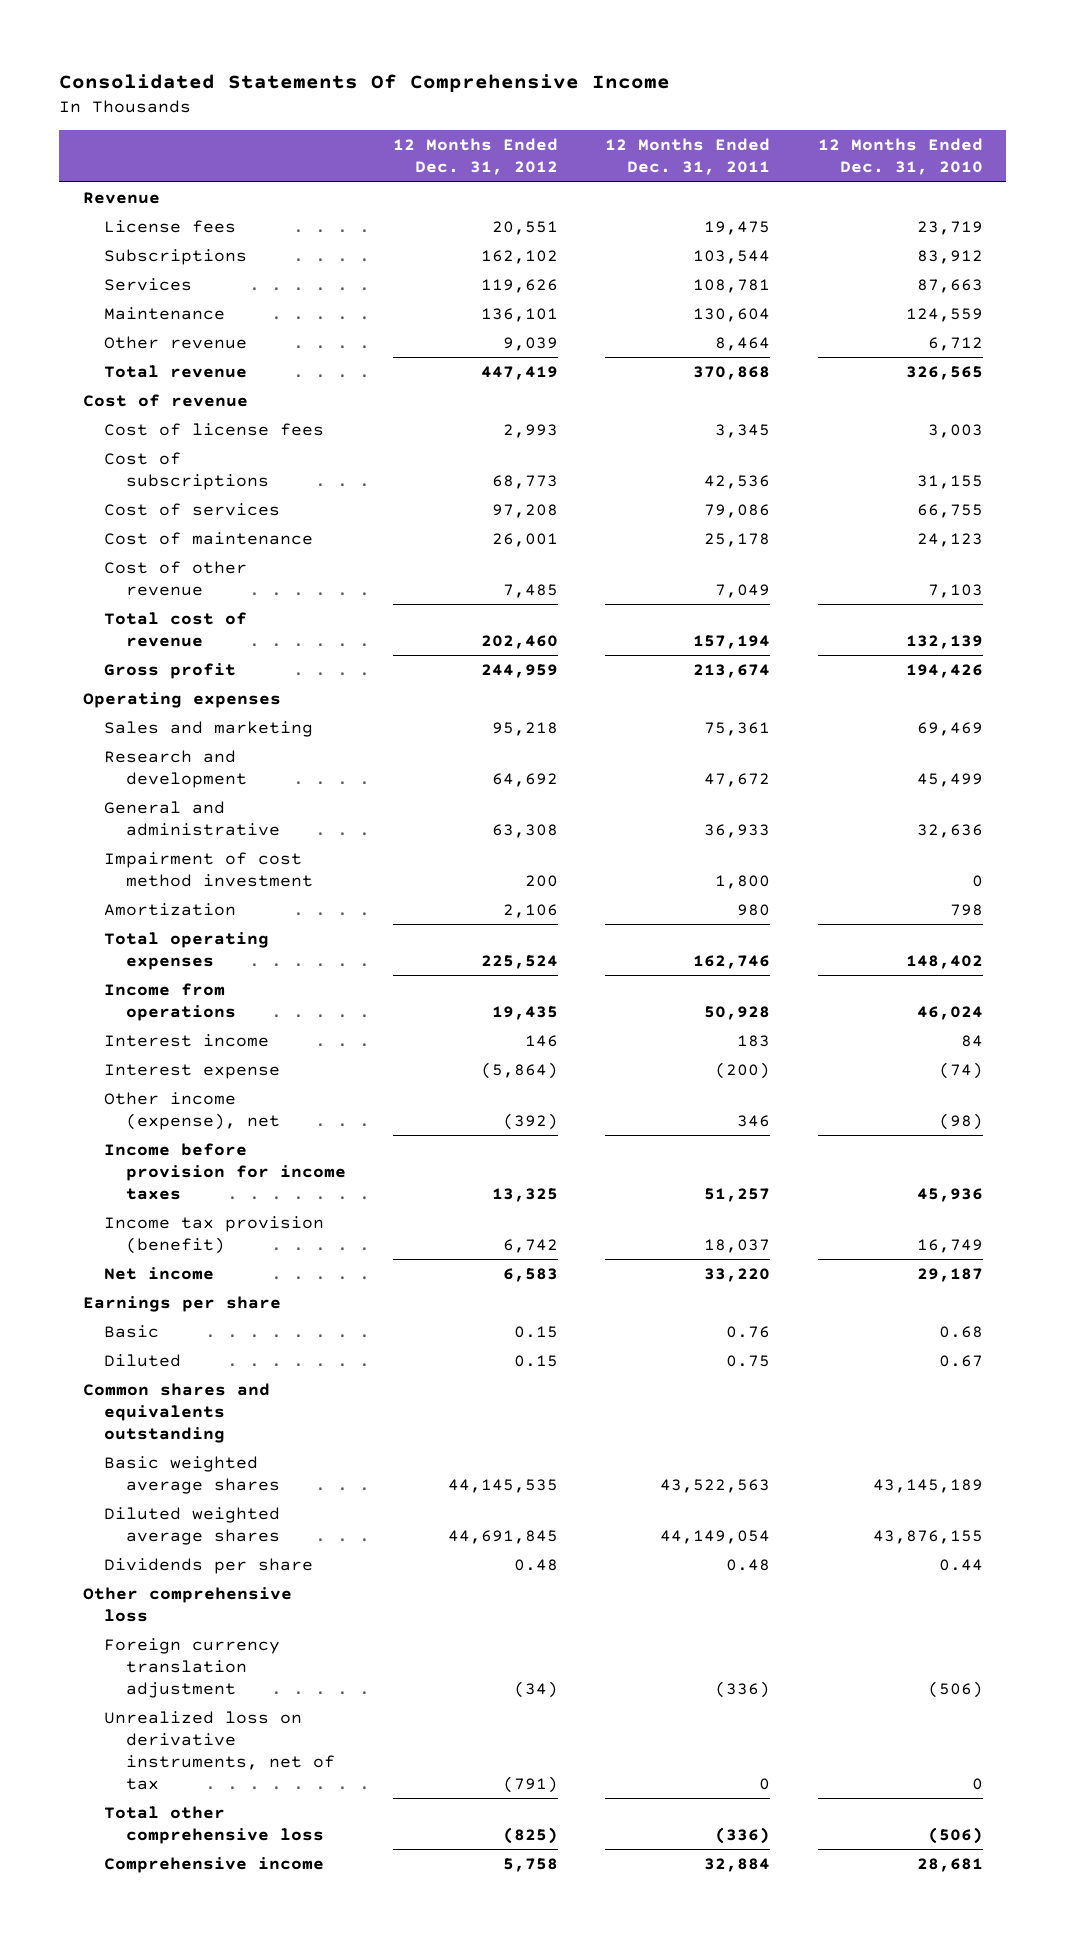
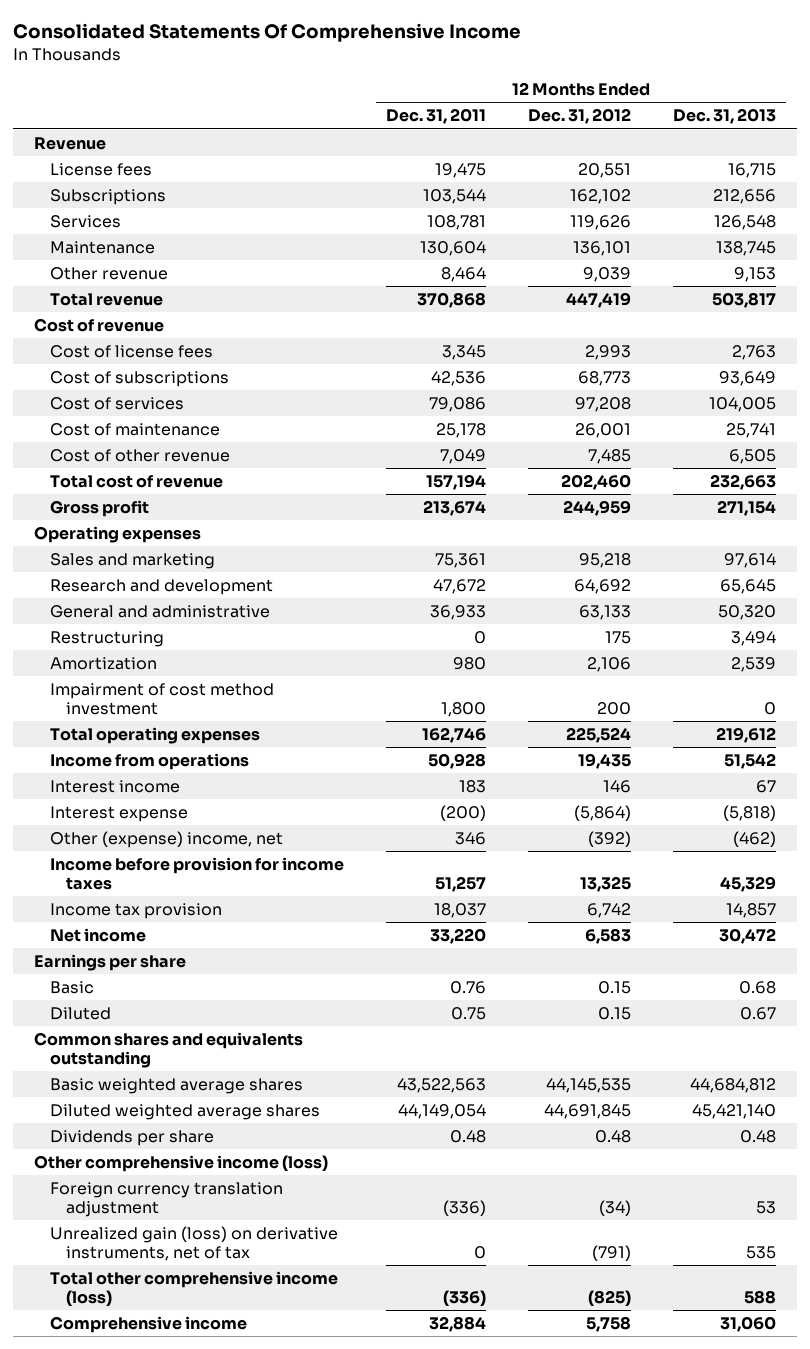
[817,138,983,176] 12 Months Ended Dec. 31, 2010 -> none
none -> [672,108,776,125] Dec. 31, 2013
[492,823,559,838] 63,308 -> [578,605,631,621] 63,133
none -> [50,631,165,648] Restructuring
[104,852,314,887] Impairment of cost method investment -> [50,683,275,716] Impairment of cost method investment
[104,1092,281,1130] Other income (expense), net -> [50,831,284,849] Other (expense) income, net
[104,1216,325,1254] Income tax provision (benefit) -> [50,903,223,920] Income tax provision
[82,1587,292,1622] Other comprehensive loss -> [33,1155,328,1173] Other comprehensive income (loss)
[104,1711,336,1790] Unrealized loss on derivative instruments, net of tax -> [50,1226,339,1262] Unrealized gain (loss) on derivative instruments, net of tax
[104,1806,325,1844] Total other comprehensive loss -> [50,1271,339,1307] Total other comprehensive income (loss)

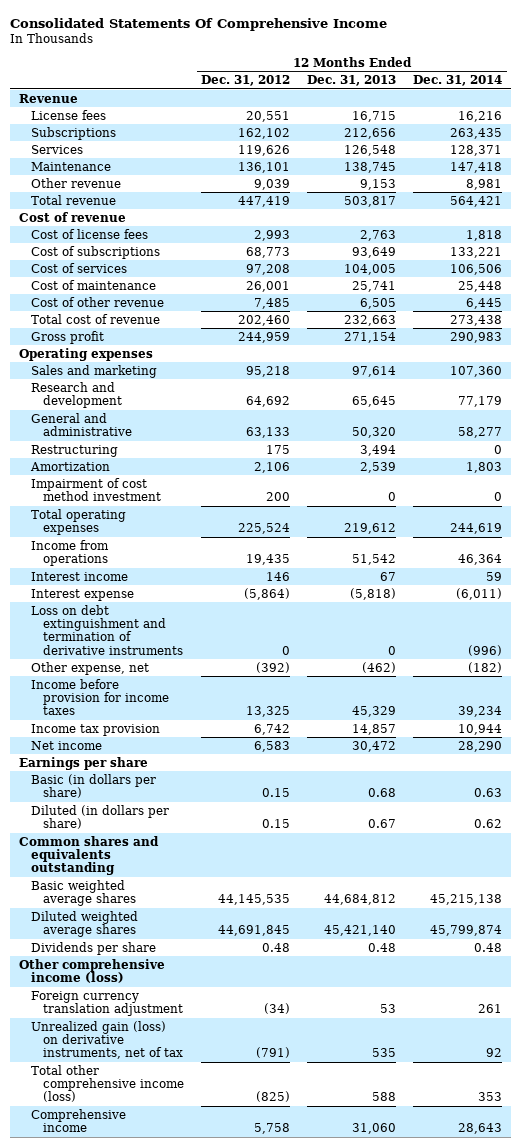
[386,108,487,125] Dec. 31, 2011 -> none
none -> [413,75,503,87] Dec. 31, 2014
none -> [31,604,184,655] Loss on debt extinguishment and termination of derivative instruments
[50,831,284,849] Other (expense) income, net -> [31,661,150,675] Other expense, net
[50,981,95,995] Basic -> [31,773,157,799] Basic (in dollars per share)
[50,1007,112,1021] Diluted -> [31,804,170,830] Diluted (in dollars per share)

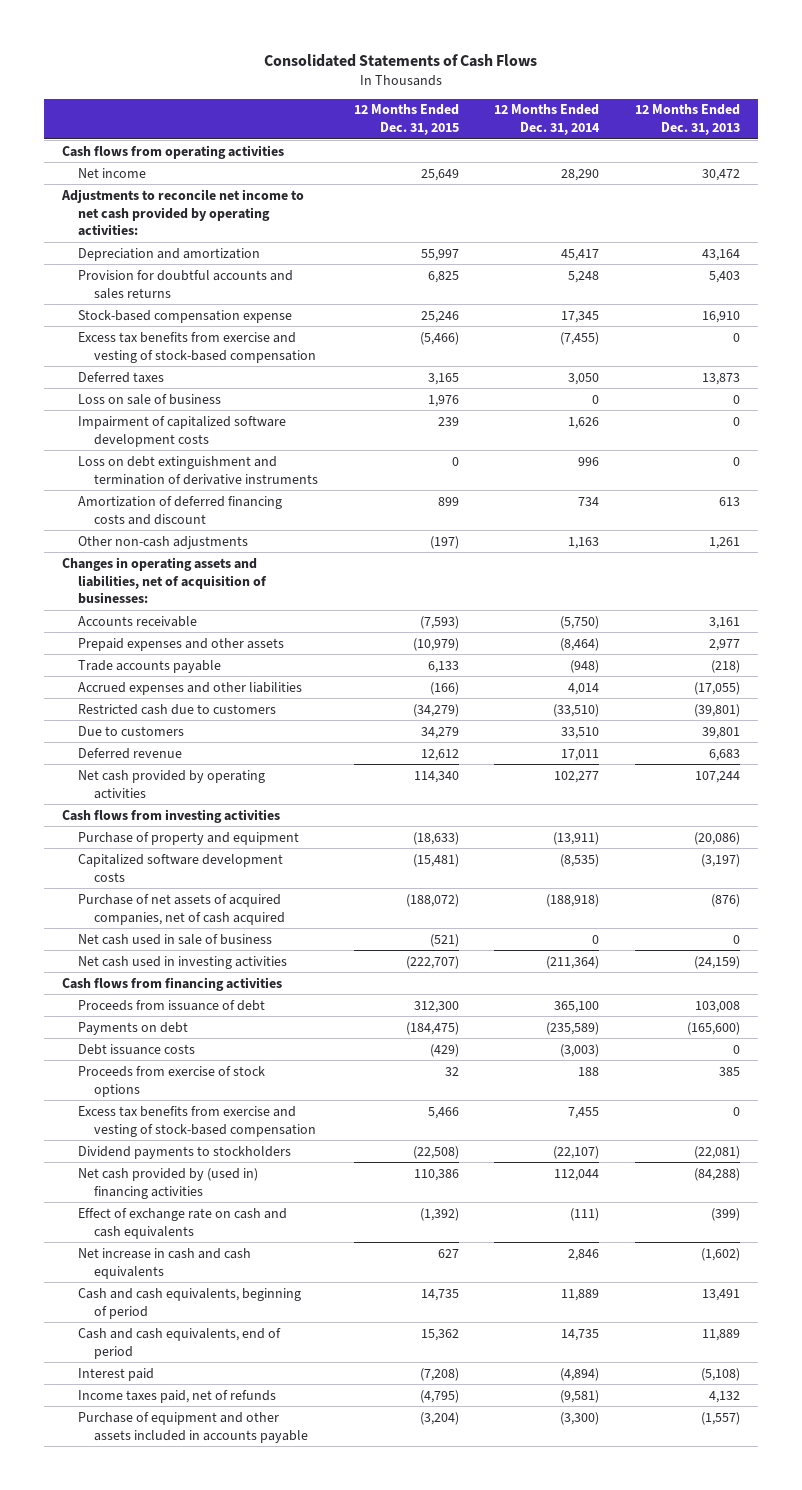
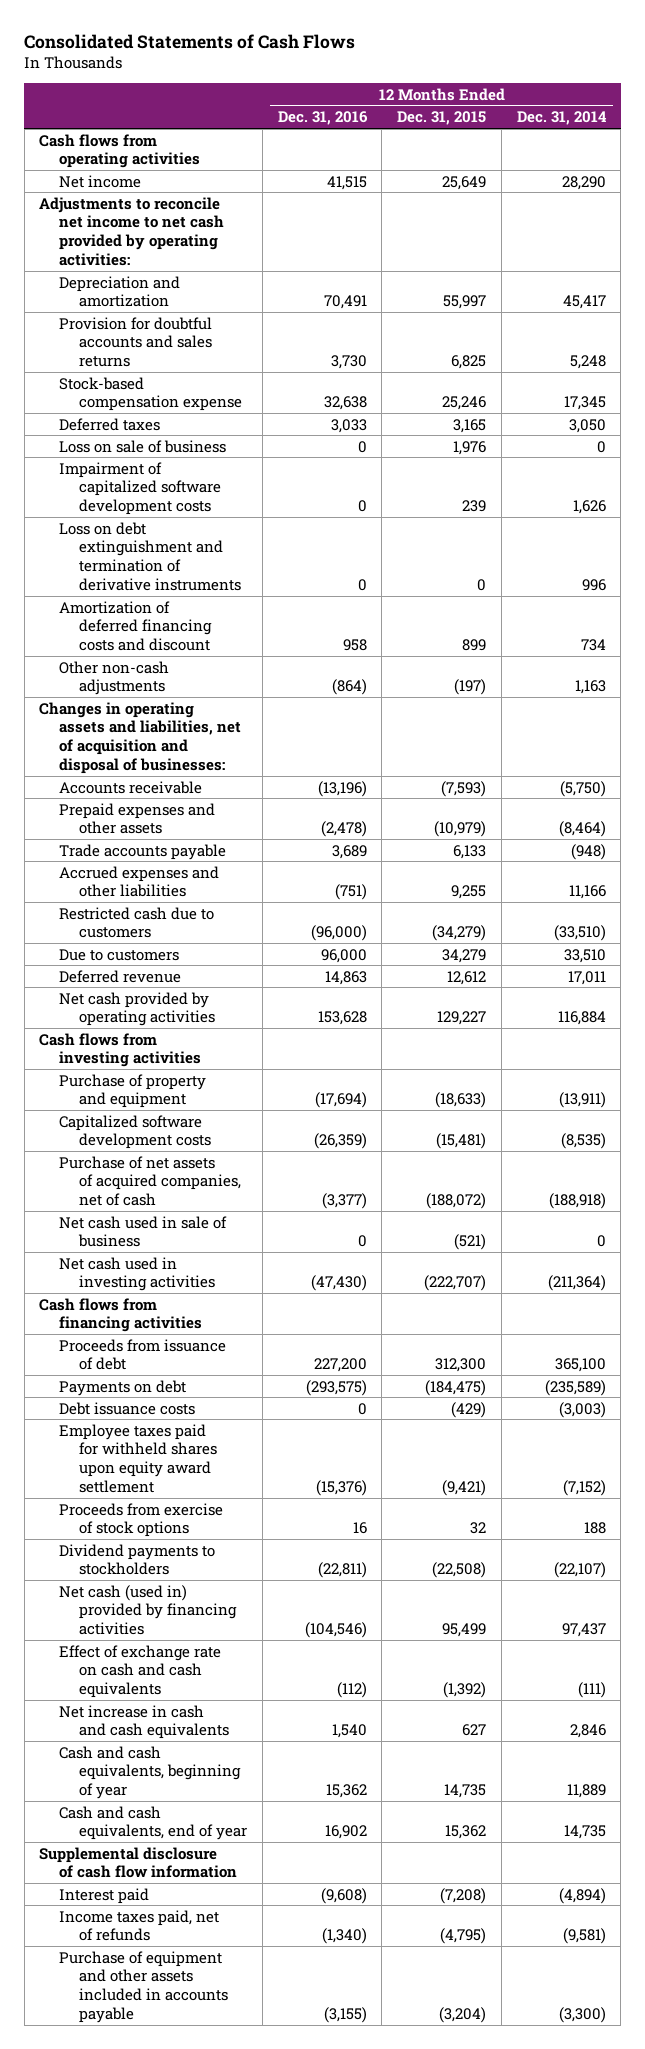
[635,104,741,136] 12 Months Ended Dec. 31, 2013 -> none
none -> [277,111,368,126] Dec. 31, 2016
[78,331,317,363] Excess tax benefits from exercise and vesting of stock-based compensation -> none
[61,556,268,605] Changes in operating assets and liabilities, net of acquisition of businesses: -> [39,701,242,775] Changes in operating assets and liabilities, net of acquisition and disposal of businesses:
[429,681,459,695] (166) -> [451,885,487,900] 9,255
[568,682,600,695] 4,014 -> [568,885,606,900] 11,166
[413,770,459,783] 114,340 -> [437,1011,487,1026] 129,227
[554,770,600,783] 102,277 -> [557,1011,606,1026] 116,884
[78,893,286,925] Purchase of net assets of acquired companies, net of cash acquired -> [59,1155,242,1207] Purchase of net assets of acquired companies, net of cash
none -> [59,1423,218,1494] Employee taxes paid for withheld shares upon equity award settlement
[78,1105,317,1137] Excess tax benefits from exercise and vesting of stock-based compensation -> none
[78,1167,259,1199] Net cash provided by (used in) financing activities -> [59,1584,238,1636] Net cash (used in) provided by financing activities
[413,1168,459,1181] 110,386 -> [442,1623,487,1638] 95,499
[554,1168,600,1181] 112,044 -> [561,1623,606,1638] 97,437
[78,1287,302,1319] Cash and cash equivalents, beginning of period -> [59,1745,242,1800] Cash and cash equivalents, beginning of year
[78,1327,282,1359] Cash and cash equivalents, end of period -> [59,1805,248,1841] Cash and cash equivalents, end of year
none -> [39,1846,238,1879] Supplemental disclosure of cash flow information

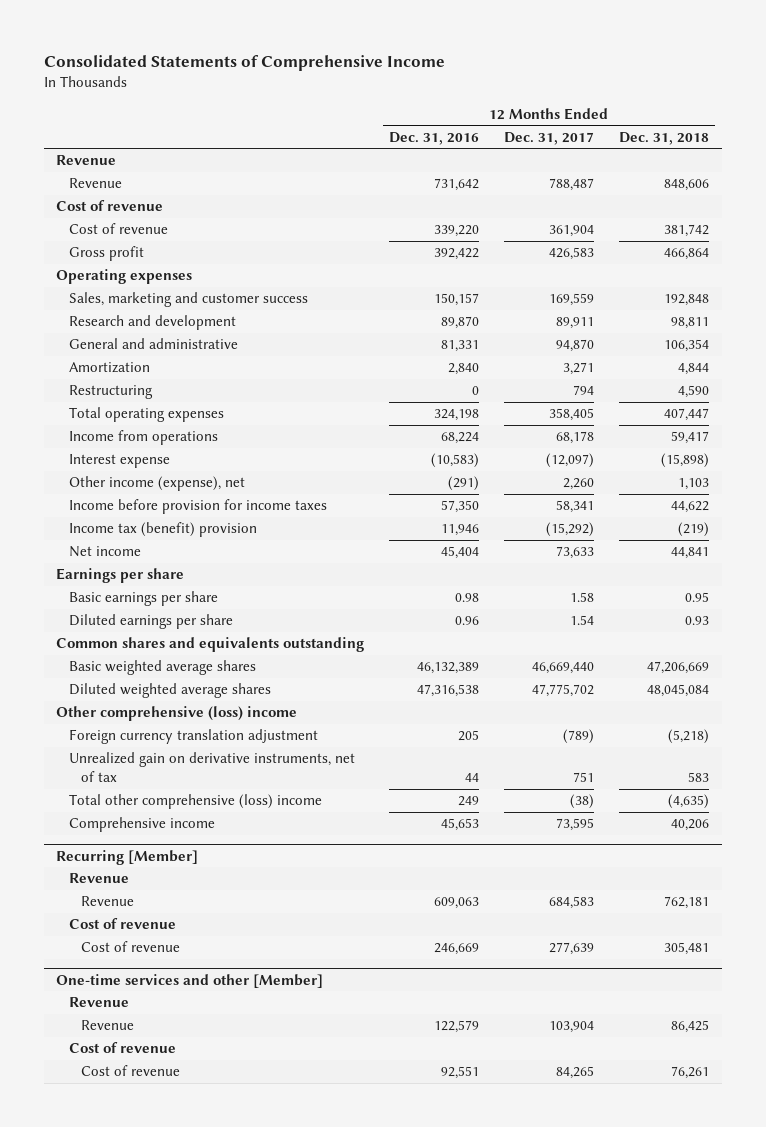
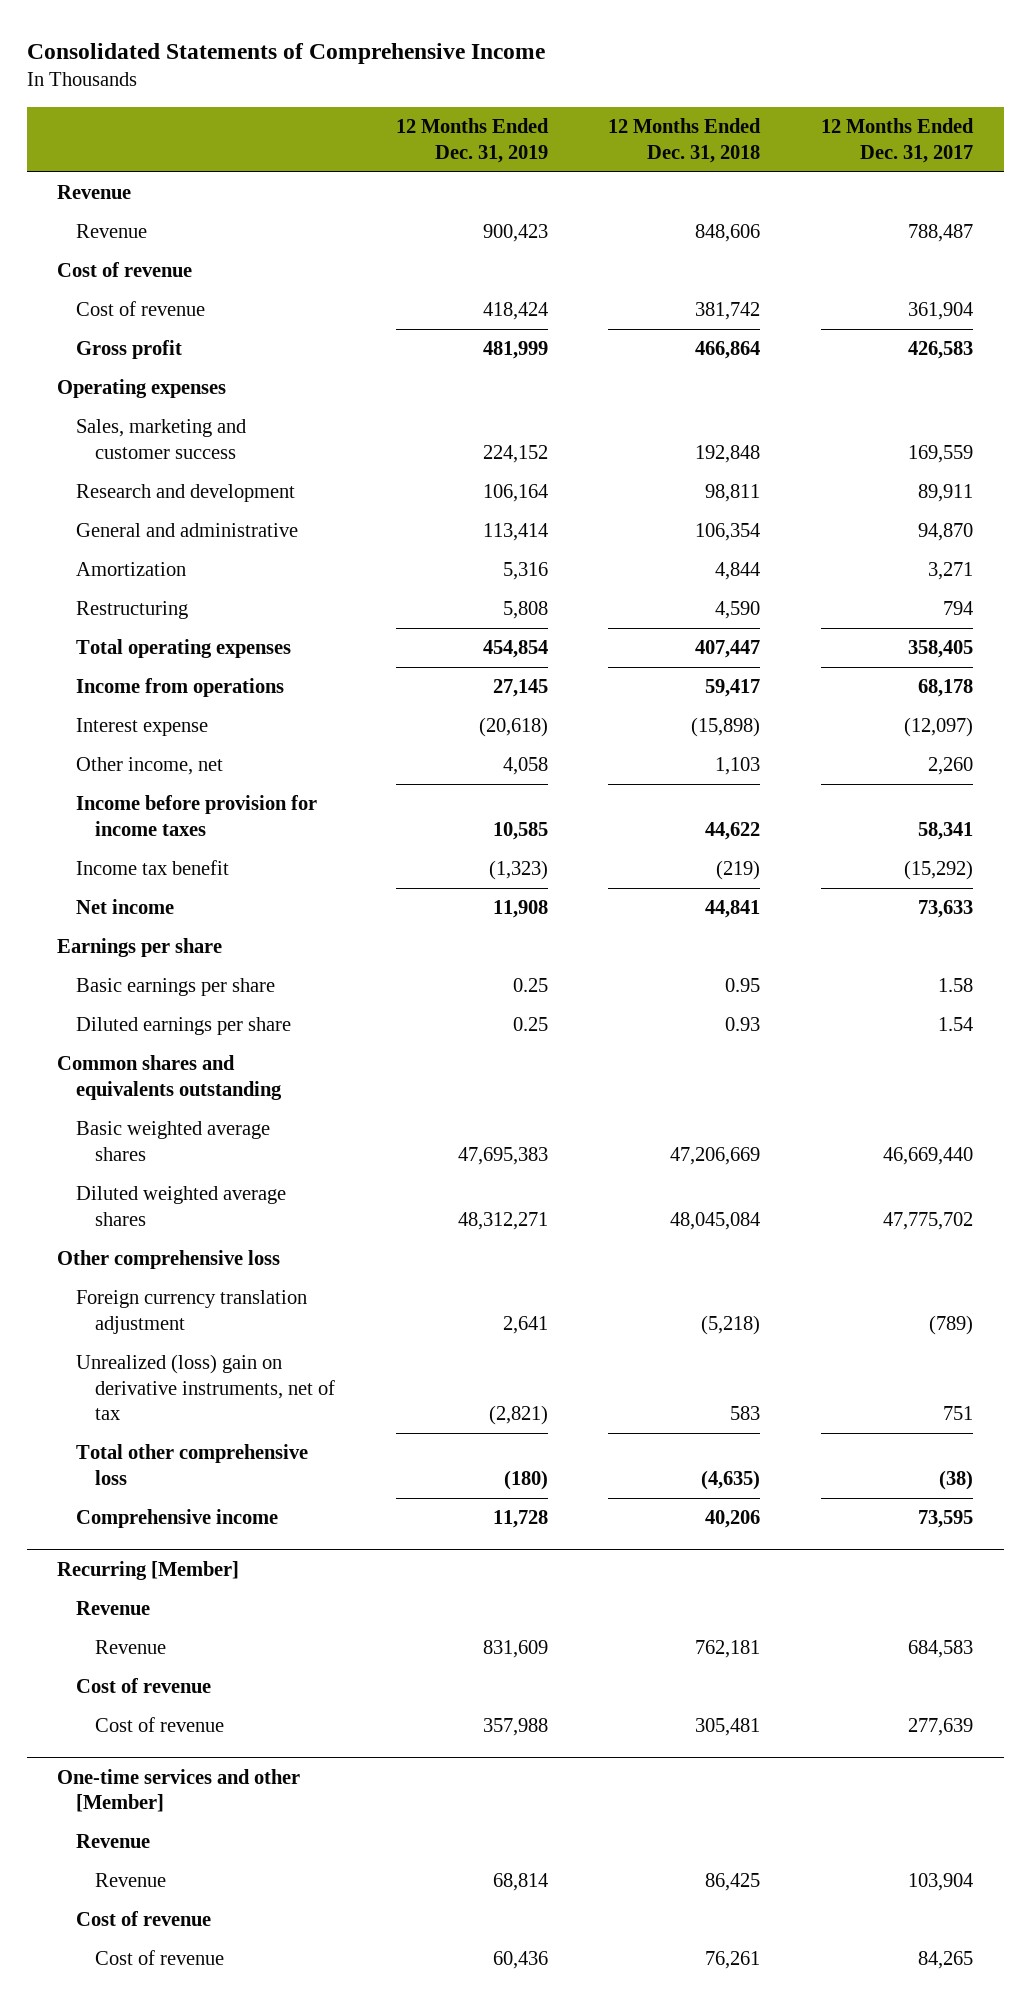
[389,131,480,145] Dec. 31, 2016 -> none
none -> [395,118,549,163] 12 Months Ended Dec. 31, 2019
[68,476,245,492] Other income (expense), net -> [76,757,224,776] Other income, net
[68,522,257,538] Income tax (benefit) provision -> [76,860,230,876] Income tax benefit
[56,706,298,722] Other comprehensive (loss) income -> [57,1250,281,1270] Other comprehensive loss
[68,752,355,783] Unrealized gain on derivative instruments, net of tax -> [76,1354,335,1421] Unrealized (loss) gain on derivative instruments, net of tax
[68,794,322,810] Total other comprehensive (loss) income -> [76,1444,309,1485] Total other comprehensive loss

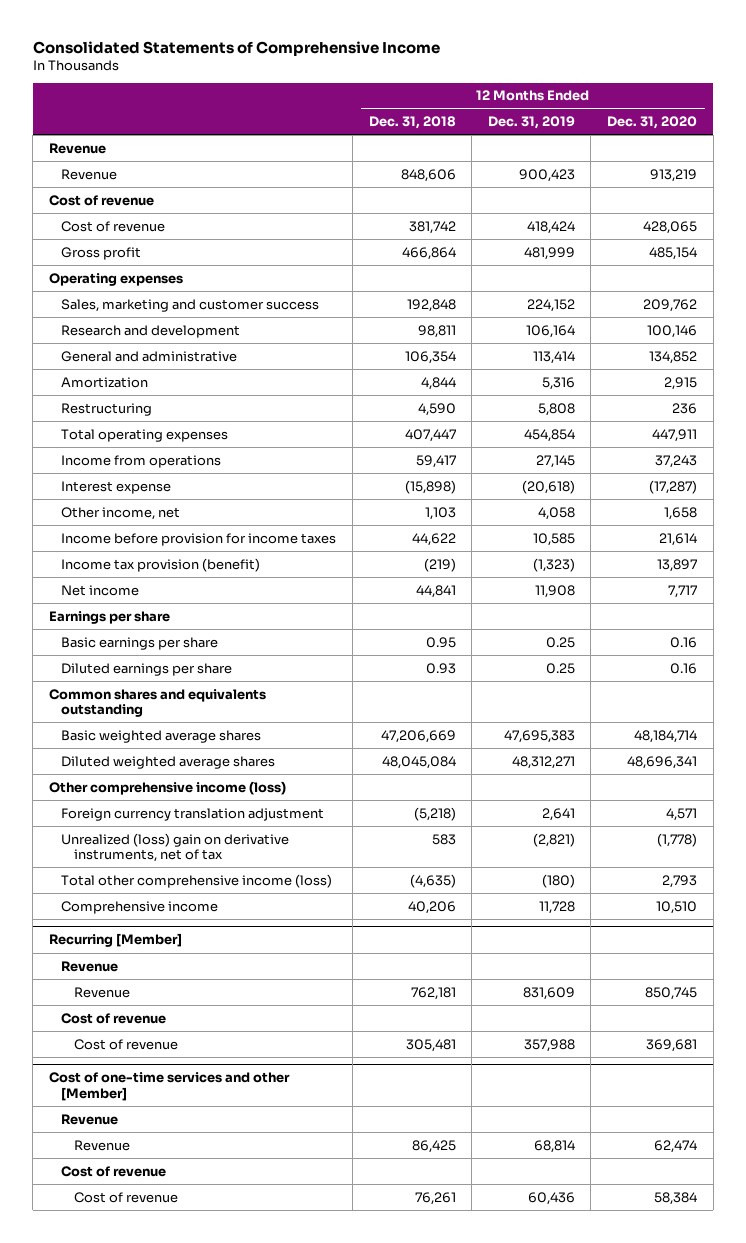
[821,118,975,163] 12 Months Ended Dec. 31, 2017 -> none
none -> [607,116,698,130] Dec. 31, 2020
[76,860,230,876] Income tax benefit -> [61,557,261,572] Income tax provision (benefit)
[57,1250,281,1270] Other comprehensive loss -> [48,780,286,795] Other comprehensive income (loss)
[76,1444,309,1485] Total other comprehensive loss -> [61,873,333,888] Total other comprehensive income (loss)
[57,1769,301,1813] One-time services and other [Member] -> [48,1072,290,1101] Cost of one-time services and other [Member]

